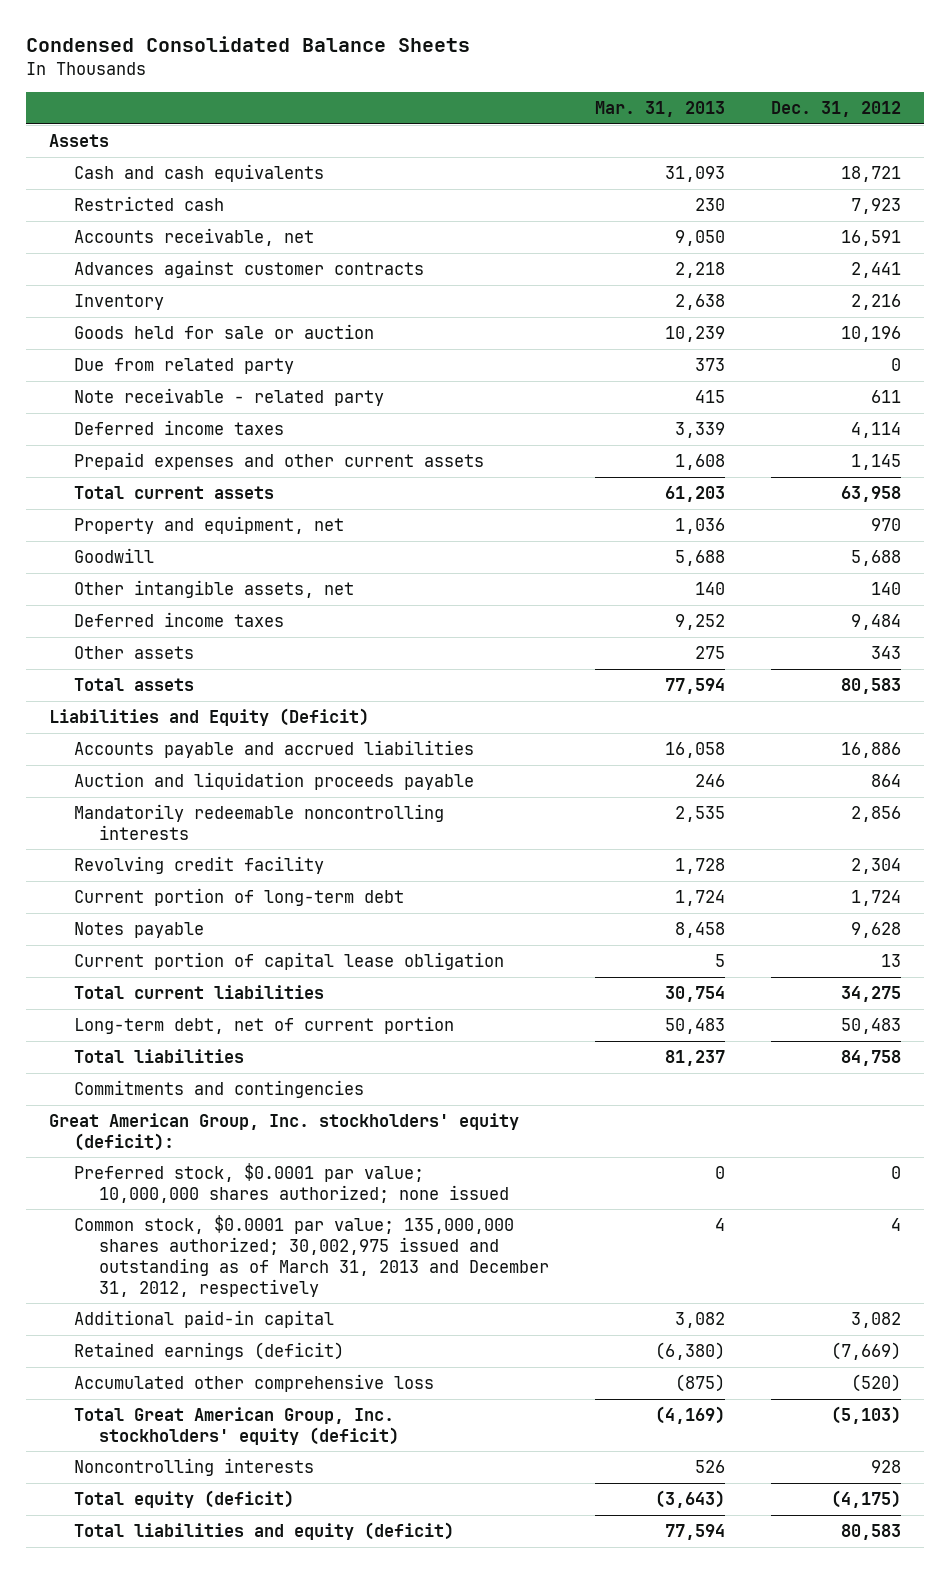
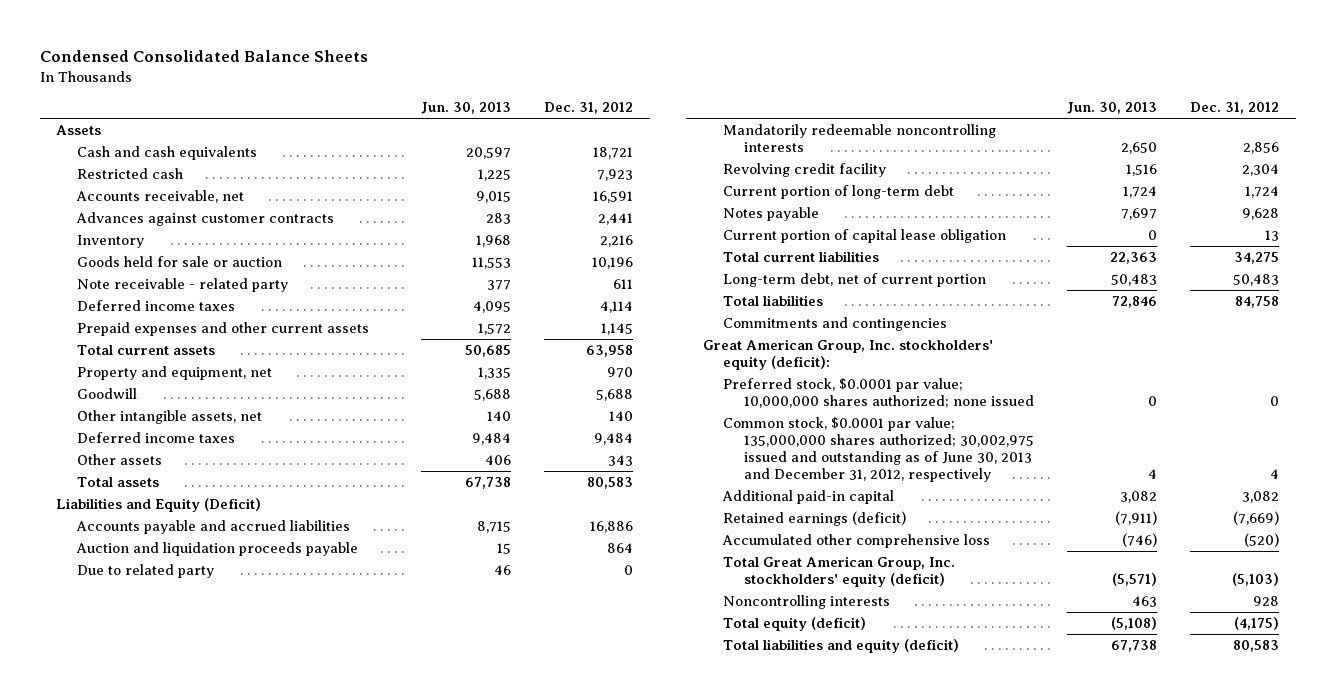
[595,101,726,118] Mar. 31, 2013 -> none
none -> [420,102,511,115] Jun. 30, 2013
[74,357,295,374] Due from related party -> none
none -> [76,563,214,578] Due to related party
[74,1214,550,1297] Common stock, $0.0001 par value; 135,000,000 shares authorized; 30,002,975 issued and outstanding as of March 31, 2013 and December 31, 2012, respectively -> [723,416,1034,483] Common stock, $0.0001 par value; 135,000,000 shares authorized; 30,002,975 issued and outstanding as of June 30, 2013 and December 31, 2012, respectively

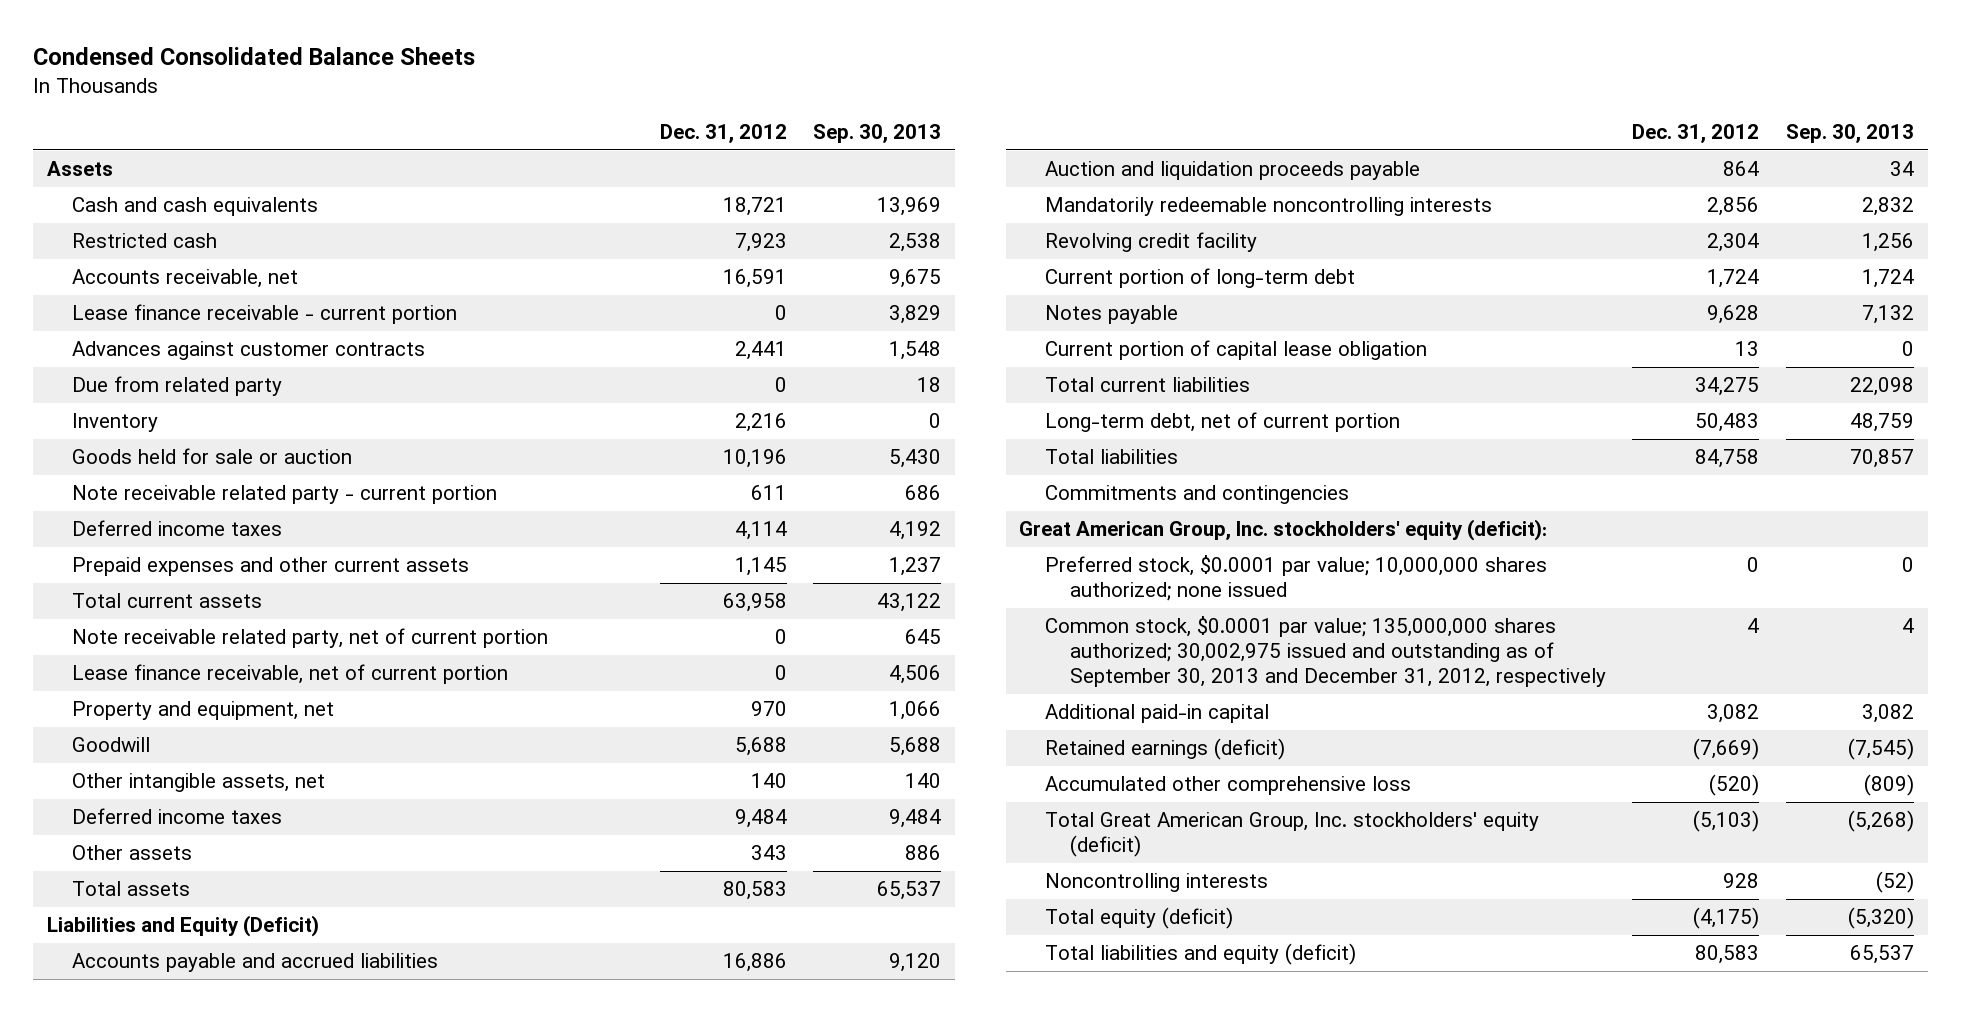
[420,102,511,115] Jun. 30, 2013 -> none
none -> [813,123,942,143] Sep. 30, 2013
none -> [71,304,457,325] Lease finance receivable - current portion
none -> [71,376,282,397] Due from related party
[76,277,288,292] Note receivable - related party -> [71,485,497,505] Note receivable related party - current portion
none -> [71,628,548,649] Note receivable related party, net of current portion
none -> [71,664,508,685] Lease finance receivable, net of current portion
[76,563,214,578] Due to related party -> none
[723,416,1034,483] Common stock, $0.0001 par value; 135,000,000 shares authorized; 30,002,975 issued and outstanding as of June 30, 2013 and December 31, 2012, respectively -> [1044,616,1606,687] Common stock, $0.0001 par value; 135,000,000 shares authorized; 30,002,975 issued and outstanding as of September 30, 2013 and December 31, 2012, respectively

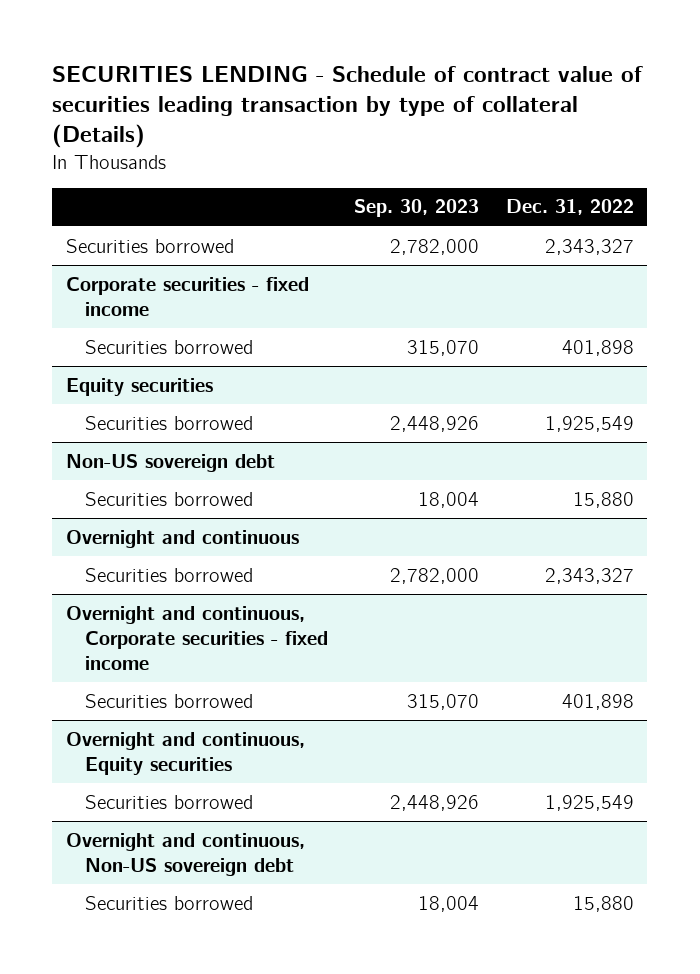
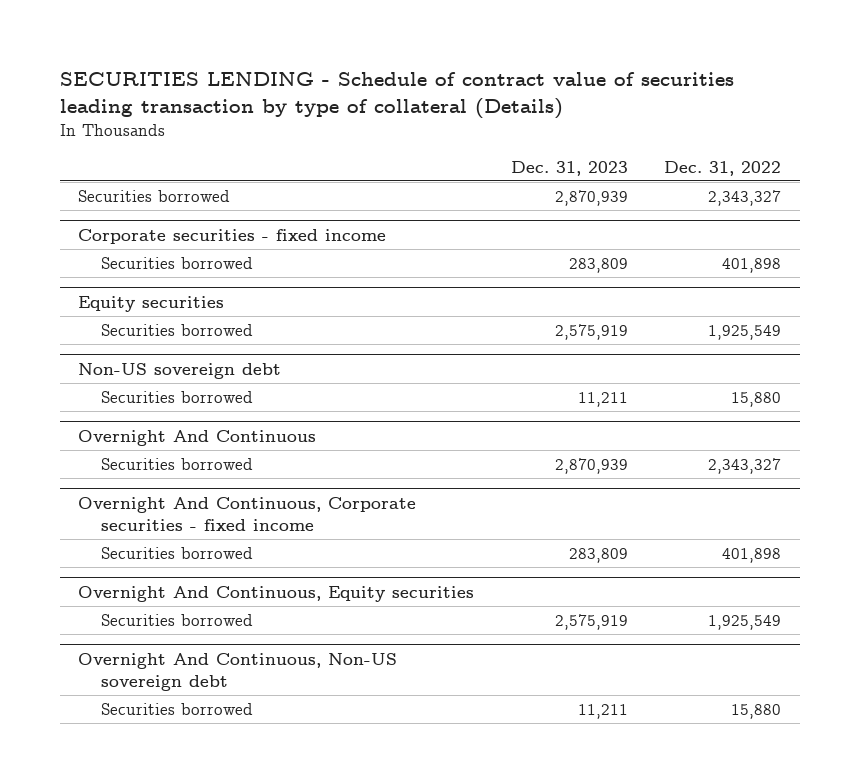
[354,199,480,218] Sep. 30, 2023 -> none
none -> [510,160,628,176] Dec. 31, 2023
[65,529,299,548] Overnight and continuous -> [77,429,316,446] Overnight And Continuous
[65,605,328,670] Overnight and continuous, Corporate securities - fixed income -> [77,496,416,531] Overnight And Continuous, Corporate securities - fixed income
[65,731,305,775] Overnight and continuous, Equity securities -> [77,585,474,602] Overnight And Continuous, Equity securities
[65,832,305,876] Overnight and continuous, Non-US sovereign debt -> [77,652,397,691] Overnight And Continuous, Non-US sovereign debt

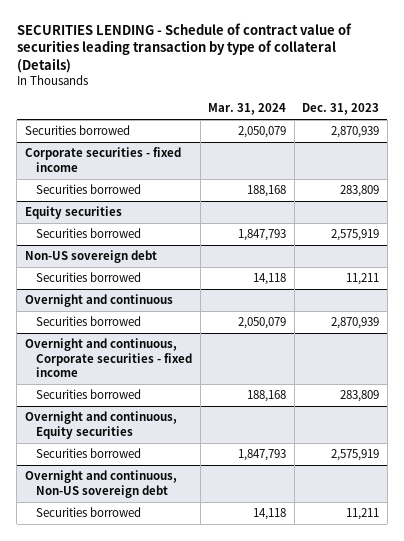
[664,160,782,176] Dec. 31, 2022 -> none
none -> [208,103,287,116] Mar. 31, 2024
[77,429,316,446] Overnight And Continuous -> [24,294,173,308] Overnight and continuous
[77,496,416,531] Overnight And Continuous, Corporate securities - fixed income -> [24,338,193,377] Overnight and continuous, Corporate securities - fixed income
[77,585,474,602] Overnight And Continuous, Equity securities -> [24,411,177,439] Overnight and continuous, Equity securities
[77,652,397,691] Overnight And Continuous, Non-US sovereign debt -> [24,470,177,498] Overnight and continuous, Non-US sovereign debt

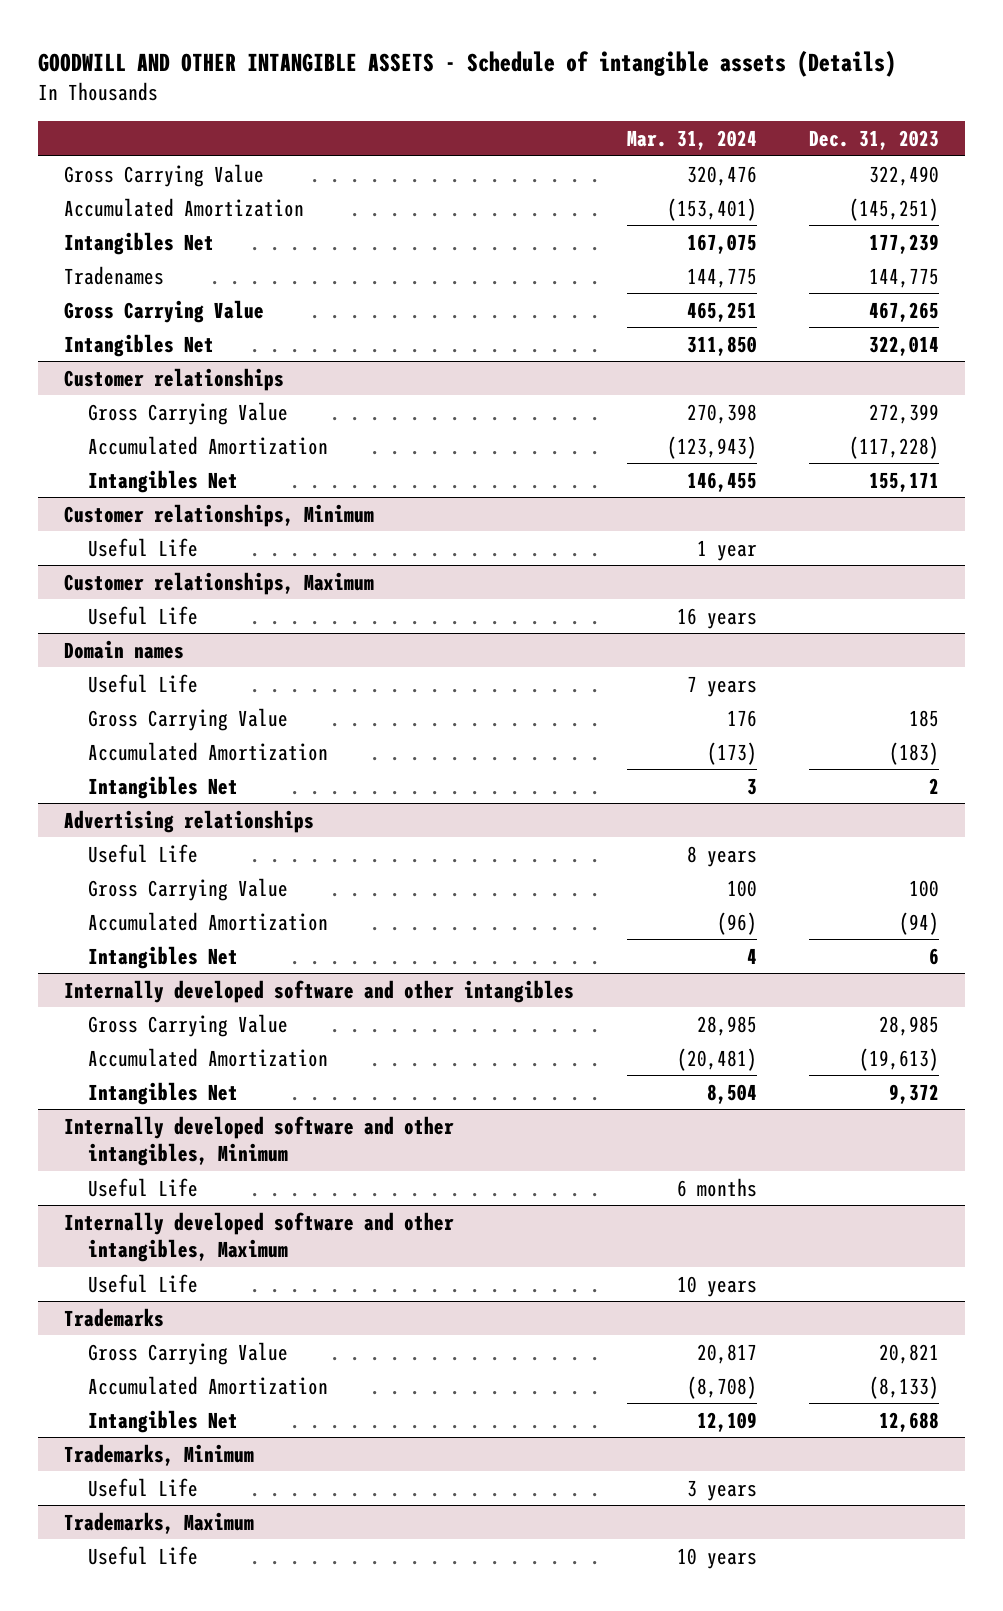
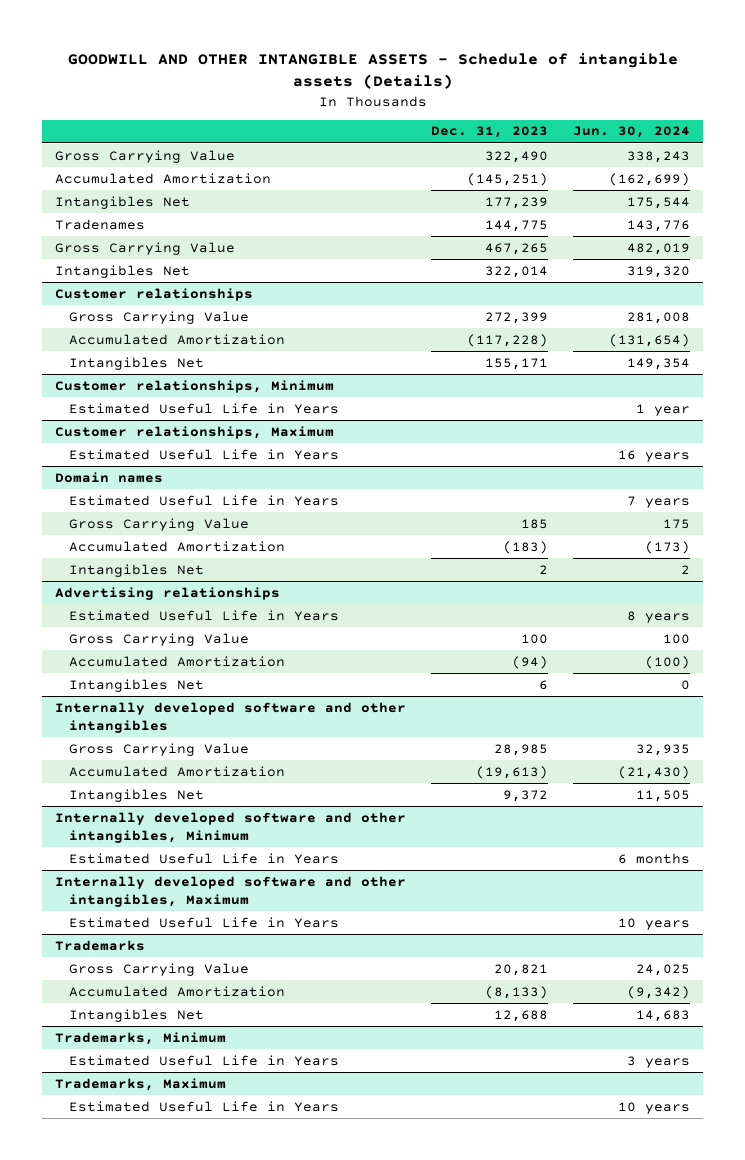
[626,129,757,150] Mar. 31, 2024 -> none
none -> [573,126,691,139] Jun. 30, 2024
[88,537,199,557] Useful Life -> [69,402,340,414] Estimated Useful Life in Years
[88,605,199,625] Useful Life -> [69,448,340,460] Estimated Useful Life in Years
[88,673,199,693] Useful Life -> [69,494,340,506] Estimated Useful Life in Years
[88,843,199,863] Useful Life -> [69,609,340,621] Estimated Useful Life in Years
[88,1177,199,1197] Useful Life -> [69,852,340,864] Estimated Useful Life in Years
[88,1273,199,1293] Useful Life -> [69,916,340,928] Estimated Useful Life in Years
[88,1477,199,1497] Useful Life -> [69,1054,340,1066] Estimated Useful Life in Years
[88,1545,199,1565] Useful Life -> [69,1100,340,1112] Estimated Useful Life in Years

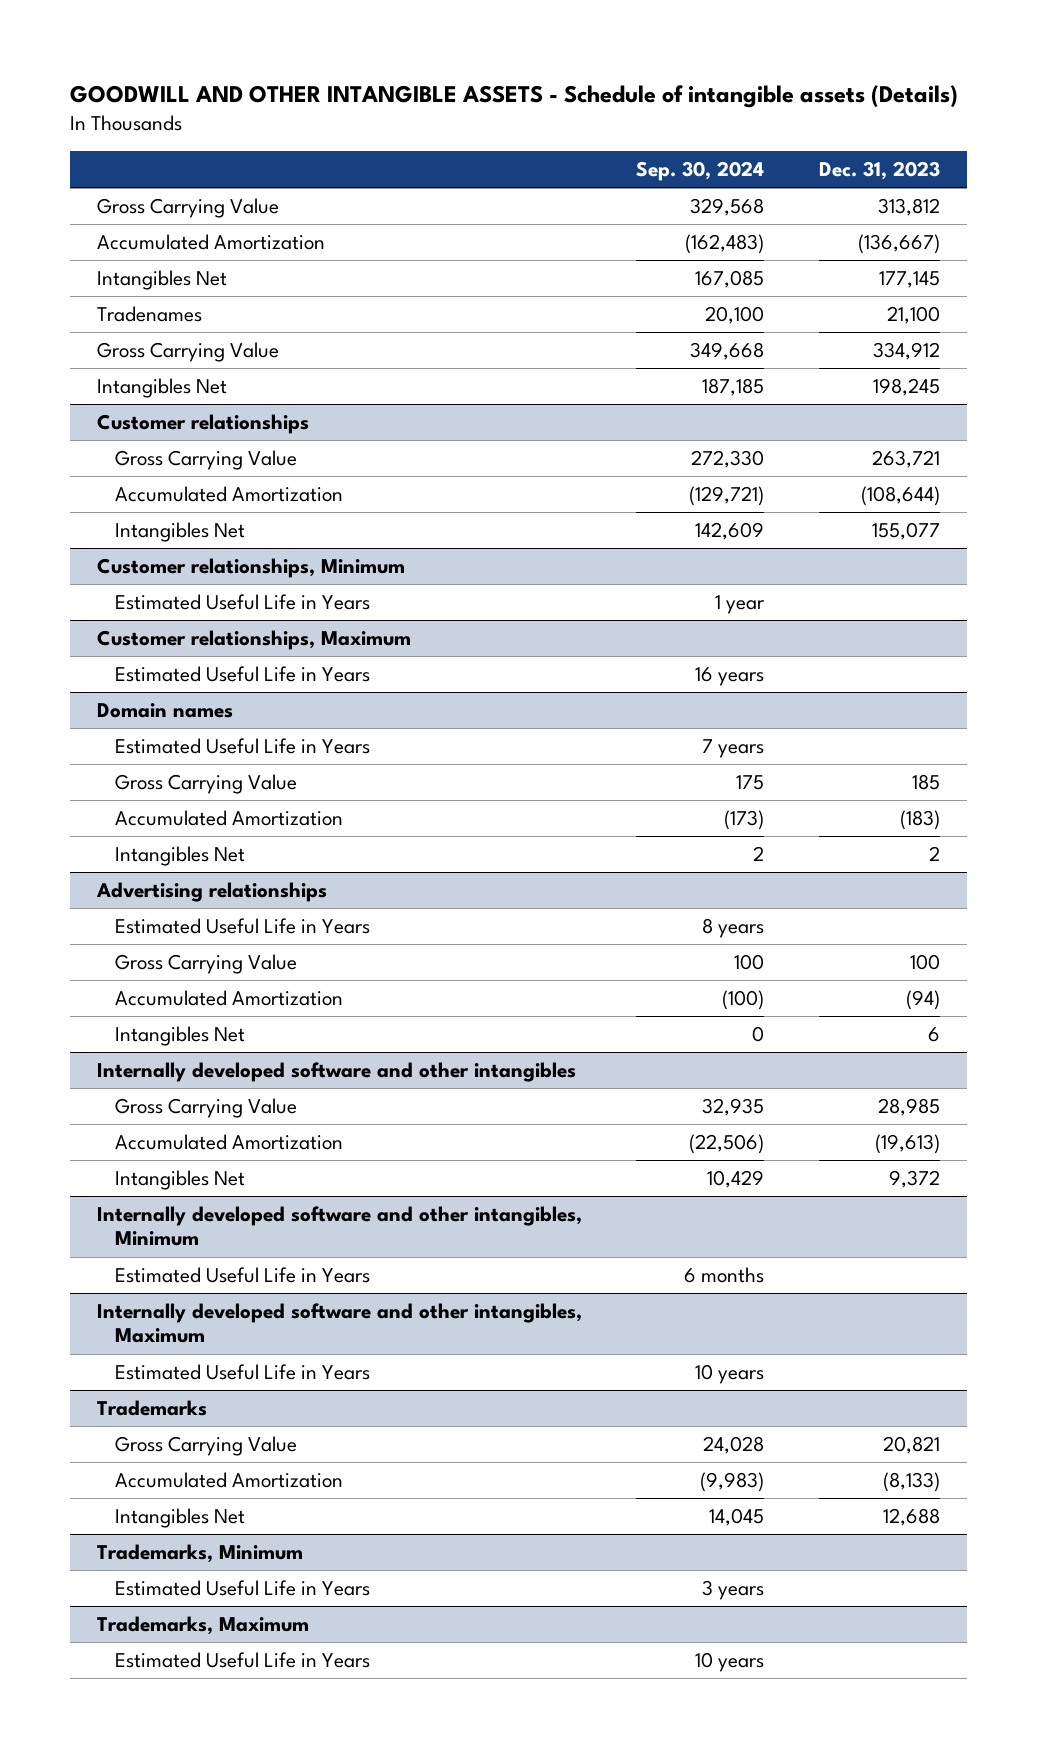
[573,126,691,139] Jun. 30, 2024 -> none
none -> [636,161,765,182] Sep. 30, 2024
[485,150,549,163] 322,490 -> [877,197,940,216] 313,812
[467,172,549,186] (145,251) -> [857,233,940,254] (136,667)
[485,196,549,209] 177,239 -> [878,270,940,288] 177,145
[485,219,549,232] 144,775 -> [886,305,940,324] 21,100
[485,242,549,255] 467,265 -> [872,341,940,360] 334,912
[485,265,549,278] 322,014 -> [872,377,940,396] 198,245
[485,311,549,324] 272,399 -> [871,449,940,468] 263,721
[467,333,549,347] (117,228) -> [860,485,940,506] (108,644)
[485,357,549,370] 155,171 -> [871,521,940,540] 155,077

